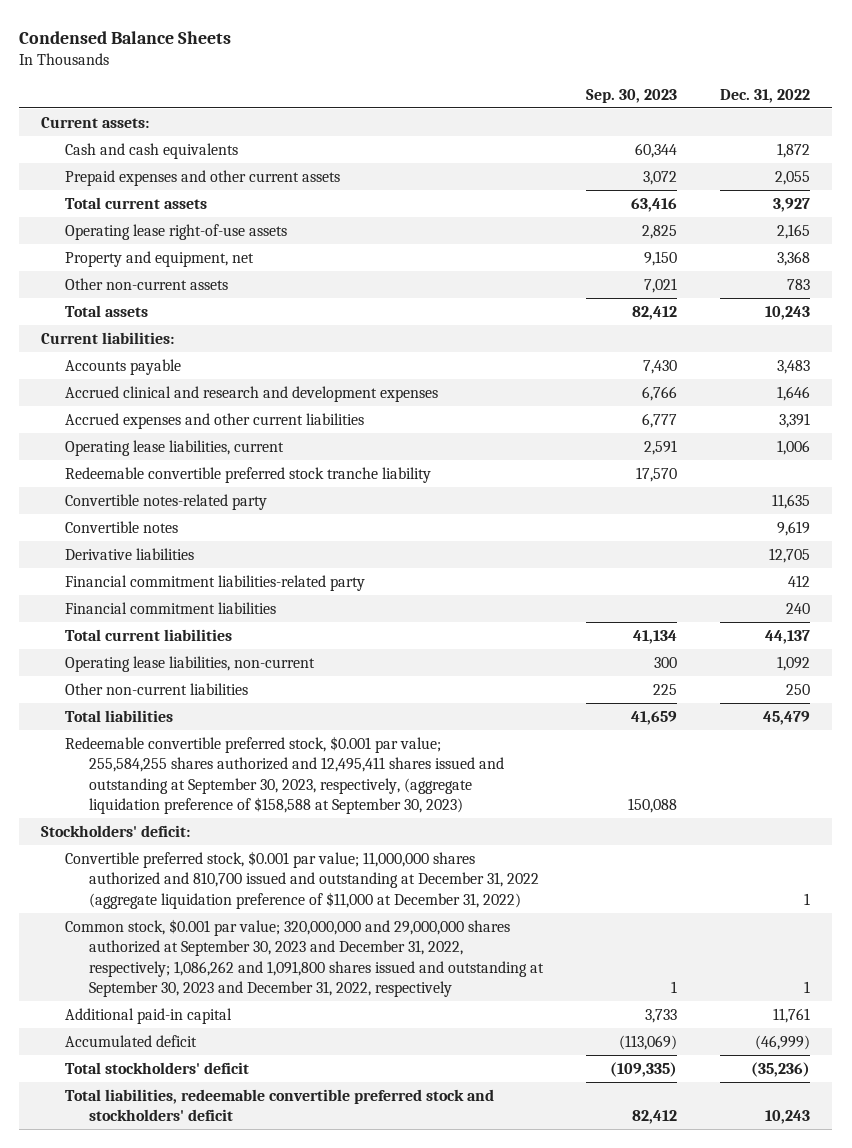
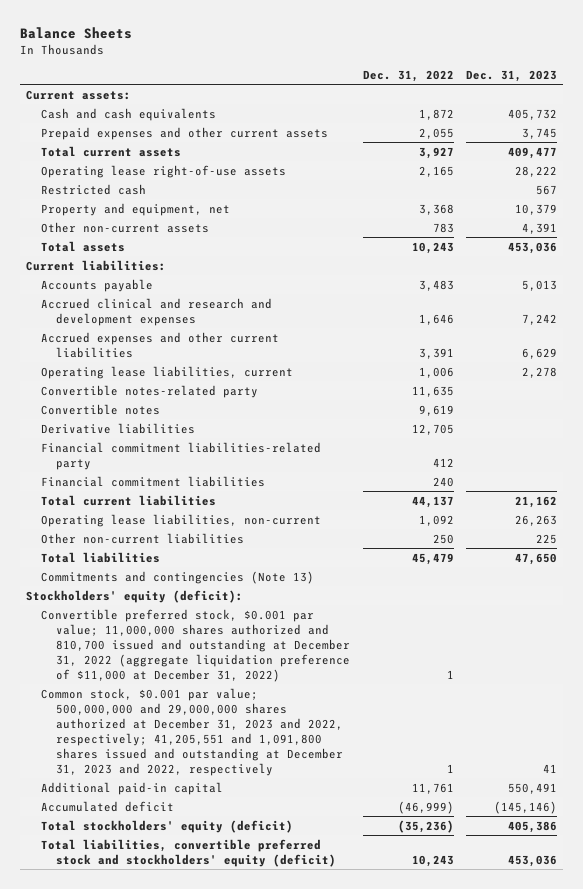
[19,30,232,44] Condensed Balance Sheets -> [19,26,132,39] Balance Sheets
[586,88,678,103] Sep. 30, 2023 -> none
none -> [466,69,558,82] Dec. 31, 2023
none -> [41,183,147,195] Restricted cash
[64,466,431,483] Redeemable convertible preferred stock tranche liability -> none
[64,735,504,814] Redeemable convertible preferred stock, $0.001 par value; 255,584,255 shares authorized and 12,495,411 shares issued and outstanding at September 30, 2023, respectively, (aggregate liquidation preference of $158,588 at September 30, 2023) -> none
none -> [41,570,315,584] Commitments and contingencies (Note 13)
[41,824,191,837] Stockholders' deficit: -> [25,589,243,603] Stockholders' equity (deficit):
[64,918,544,997] Common stock, $0.001 par value; 320,000,000 and 29,000,000 shares authorized at September 30, 2023 and December 31, 2022, respectively; 1,086,262 and 1,091,800 shares issued and outstanding at September 30, 2023 and December 31, 2022, respectively -> [41,687,344,776] Common stock, $0.001 par value; 500,000,000 and 29,000,000 shares authorized at December 31, 2023 and 2022, respectively; 41,205,551 and 1,091,800 shares issued and outstanding at December 31, 2023 and 2022, respectively
[64,1061,249,1074] Total stockholders' deficit -> [41,819,294,833] Total stockholders' equity (deficit)
[64,1088,494,1122] Total liabilities, redeemable convertible preferred stock and stockholders' deficit -> [41,838,337,867] Total liabilities, convertible preferred stock and stockholders' equity (deficit)

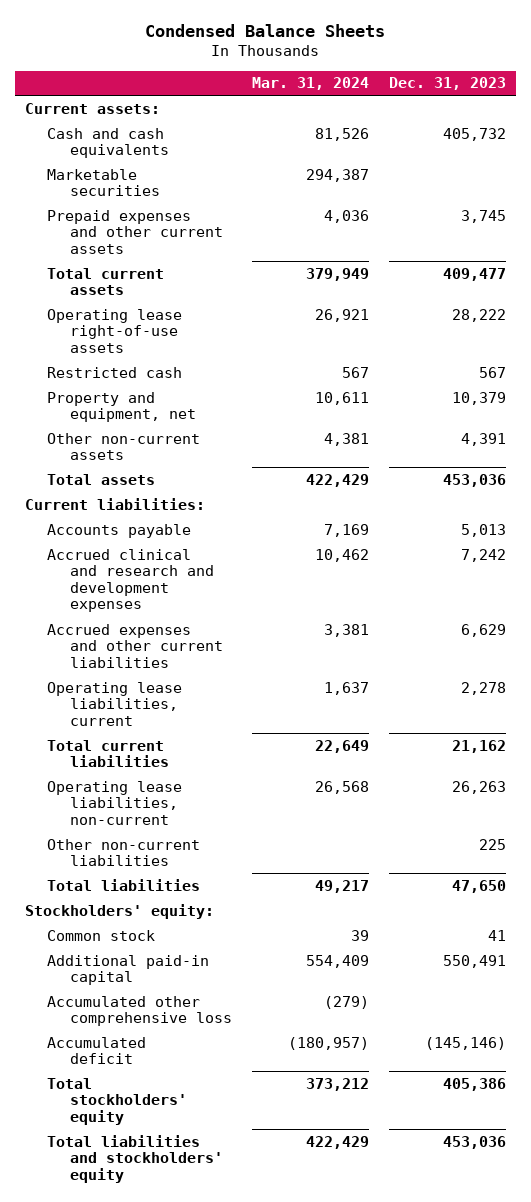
[19,26,132,39] Balance Sheets -> [145,24,386,38] Condensed Balance Sheets
[362,69,454,82] Dec. 31, 2022 -> none
none -> [251,77,369,91] Mar. 31, 2024
none -> [47,168,160,197] Marketable securities
[41,384,259,398] Convertible notes-related party -> none
[41,403,161,415] Convertible notes -> none
[41,422,196,434] Derivative liabilities -> none
[41,441,322,470] Financial commitment liabilities-related party -> none
[41,475,266,487] Financial commitment liabilities -> none
[41,570,315,584] Commitments and contingencies (Note 13) -> none
[41,608,351,682] Convertible preferred stock, $0.001 par value; 11,000,000 shares authorized and 810,700 issued and outstanding at December 31, 2022 (aggregate liquidation preference of $11,000 at December 31, 2022) -> none
[25,589,243,603] Stockholders' equity (deficit): -> [24,903,214,919] Stockholders' equity:
[41,687,344,776] Common stock, $0.001 par value; 500,000,000 and 29,000,000 shares authorized at December 31, 2023 and 2022, respectively; 41,205,551 and 1,091,800 shares issued and outstanding at December 31, 2023 and 2022, respectively -> [47,929,156,941] Common stock
none -> [47,995,232,1027] Accumulated other comprehensive loss
[41,819,294,833] Total stockholders' equity (deficit) -> [47,1077,187,1125] Total stockholders' equity
[41,838,337,867] Total liabilities, convertible preferred stock and stockholders' equity (deficit) -> [47,1134,223,1183] Total liabilities and stockholders' equity

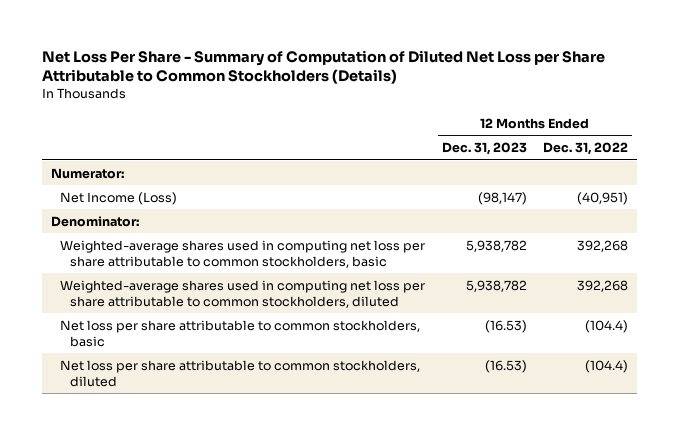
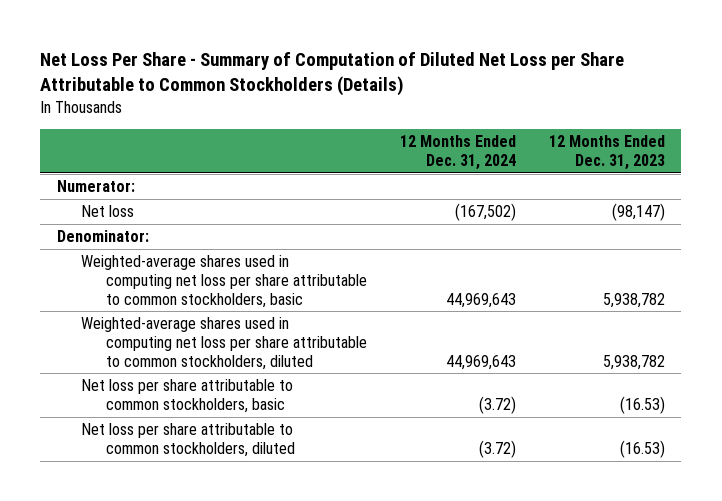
[543,142,629,156] Dec. 31, 2022 -> none
none -> [399,135,516,170] 12 Months Ended Dec. 31, 2024
[60,191,178,205] Net Income (Loss) -> [81,205,135,218] Net loss

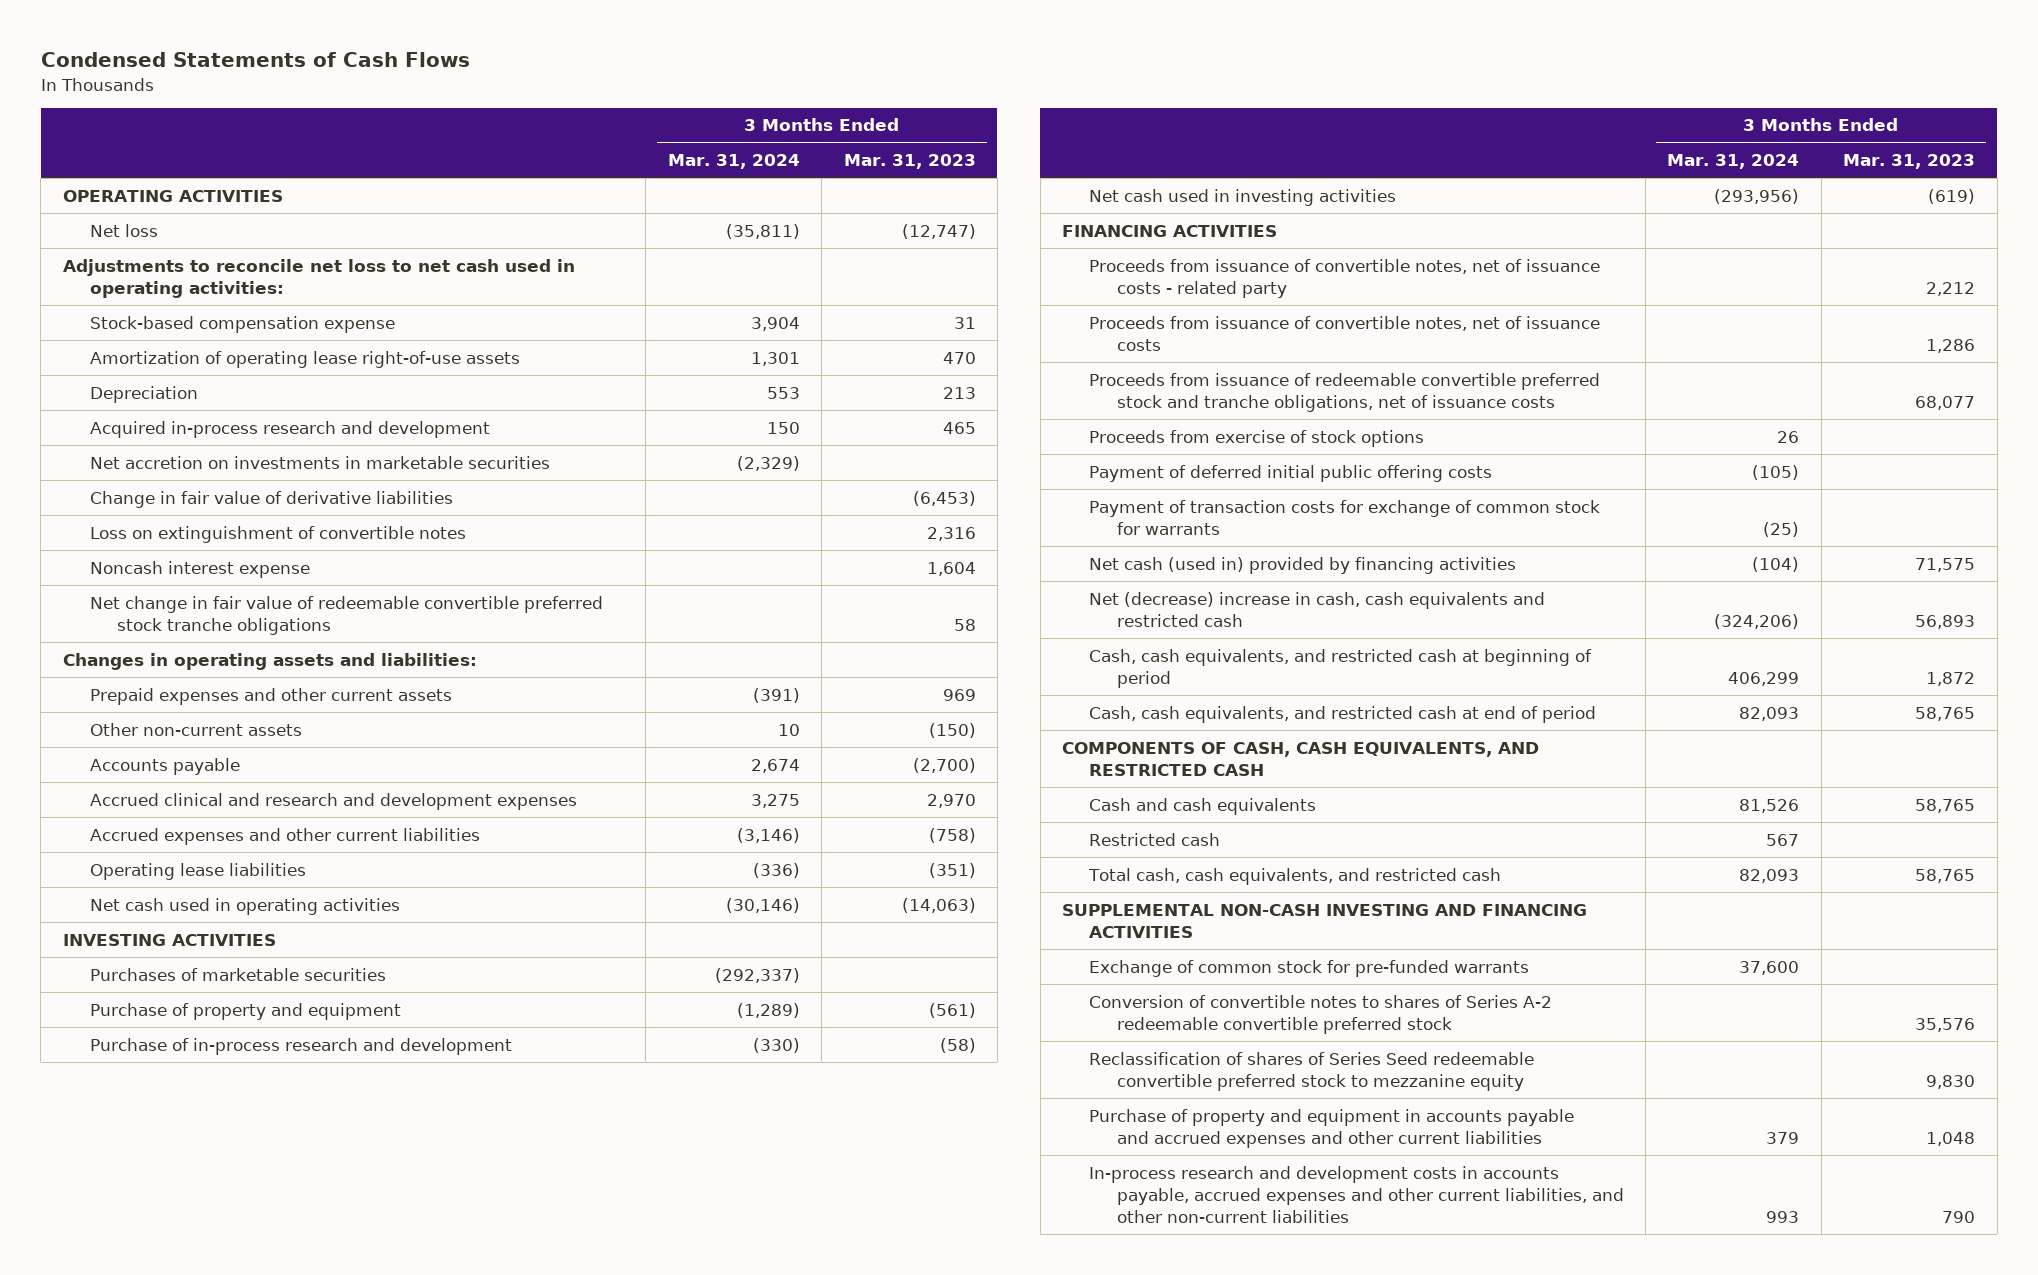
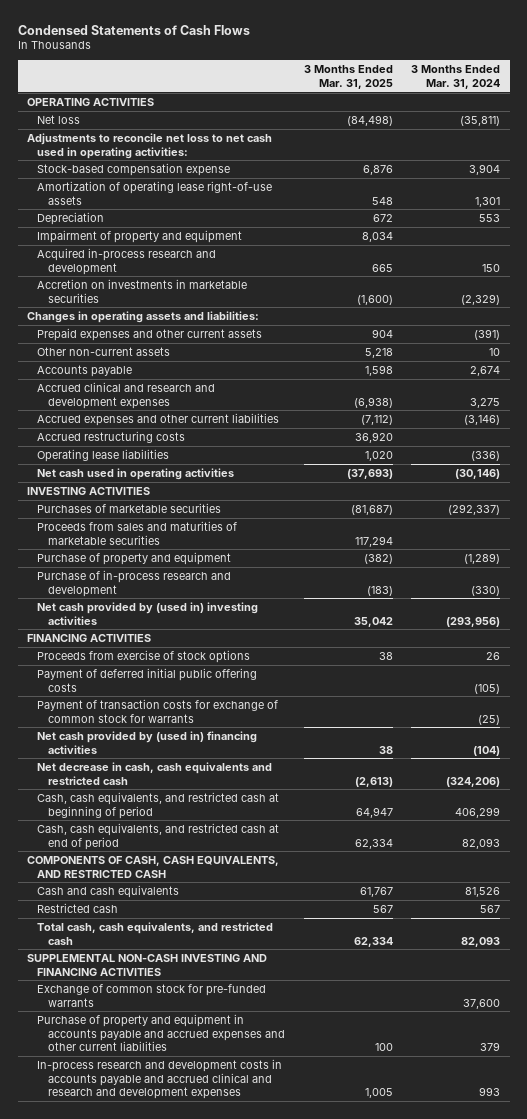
[843,154,976,170] Mar. 31, 2023 -> none
none -> [303,65,393,90] 3 Months Ended Mar. 31, 2025
none -> [37,229,243,243] Impairment of property and equipment
[89,490,453,508] Change in fair value of derivative liabilities -> none
[89,525,466,543] Loss on extinguishment of convertible notes -> none
[89,560,310,578] Noncash interest expense -> none
[89,595,603,635] Net change in fair value of redeemable convertible preferred stock tranche obligations -> none
[89,455,550,469] Net accretion on investments in marketable securities -> [37,278,248,303] Accretion on investments in marketable securities
none -> [37,430,186,443] Accrued restructuring costs
none -> [37,520,238,545] Proceeds from sales and maturities of marketable securities
[1089,188,1397,206] Net cash used in investing activities -> [37,601,259,625] Net cash provided by (used in) investing activities
[1089,258,1601,298] Proceeds from issuance of convertible notes, net of issuance costs - related party -> none
[1089,315,1601,351] Proceeds from issuance of convertible notes, net of issuance costs -> none
[1089,372,1601,412] Proceeds from issuance of redeemable convertible preferred stock and tranche obligations, net of issuance costs -> none
[1089,556,1517,574] Net cash (used in) provided by financing activities -> [37,730,258,754] Net cash provided by (used in) financing activities
[1089,591,1546,627] Net (decrease) increase in cash, cash equivalents and restricted cash -> [37,761,273,785] Net decrease in cash, cash equivalents and restricted cash
[1089,994,1553,1034] Conversion of convertible notes to shares of Series A-2 redeemable convertible preferred stock -> none
[1089,1051,1535,1091] Reclassification of shares of Series Seed redeemable convertible preferred stock to mezzanine equity -> none
[1089,1165,1624,1223] In-process research and development costs in accounts payable, accrued expenses and other current liabilities, and other non-current liabilities -> [37,1058,283,1100] In-process research and development costs in accounts payable and accrued clinical and research and development expenses

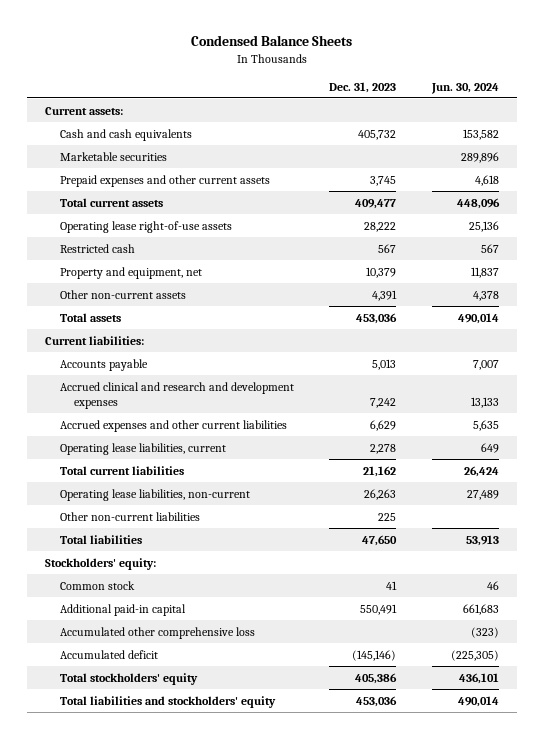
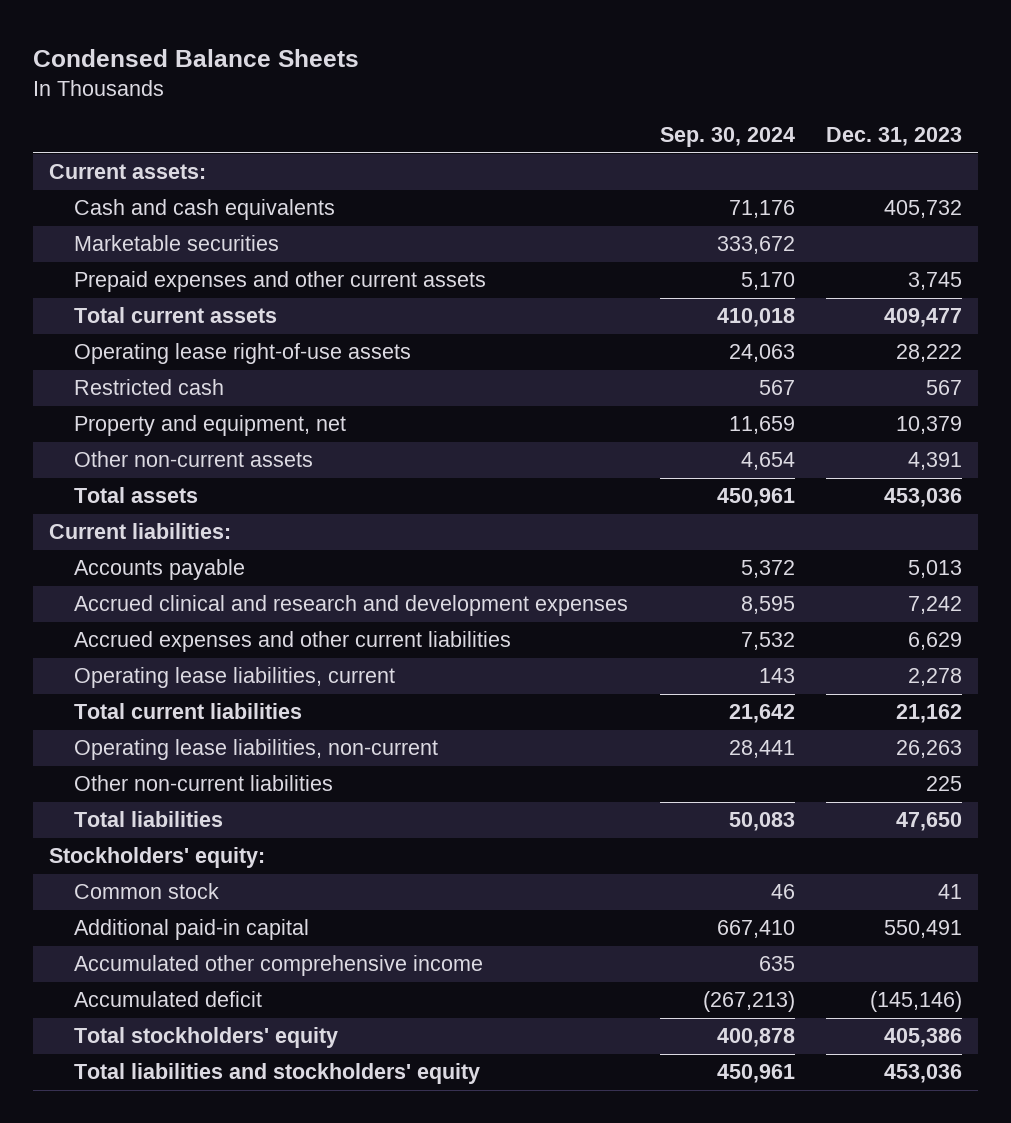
[431,82,500,94] Jun. 30, 2024 -> none
none -> [659,127,795,148] Sep. 30, 2024
[59,626,255,639] Accumulated other comprehensive loss -> [74,955,484,977] Accumulated other comprehensive income

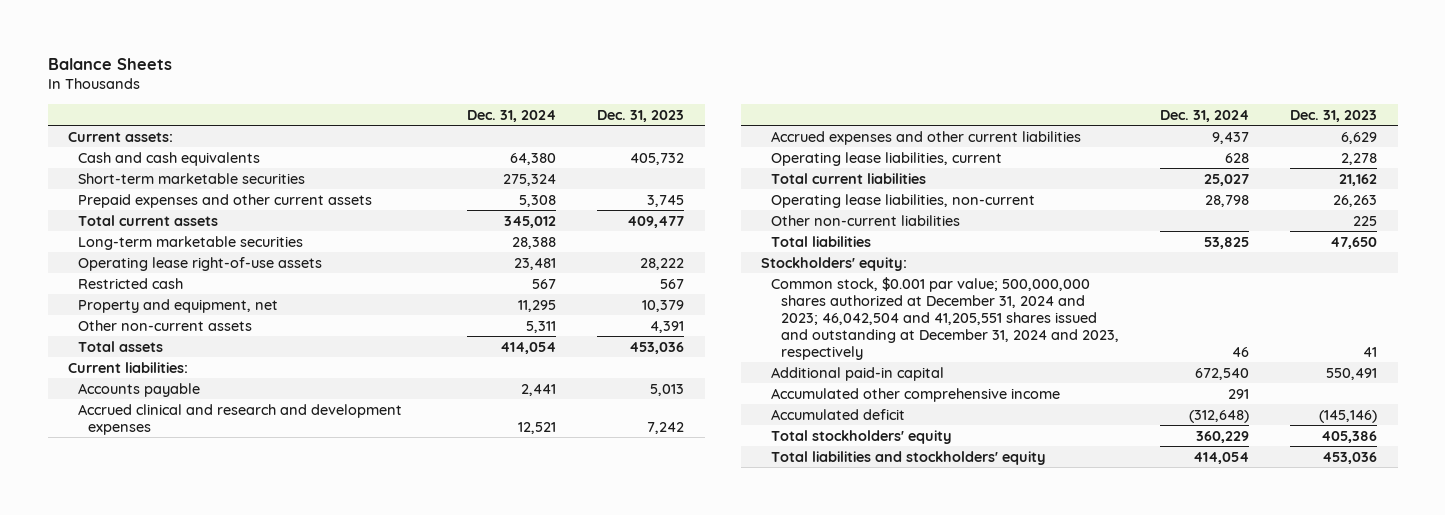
[33,48,360,67] Condensed Balance Sheets -> [47,58,172,71] Balance Sheets
[659,127,795,148] Sep. 30, 2024 -> none
none -> [467,109,557,122] Dec. 31, 2024
[74,235,280,252] Marketable securities -> [78,172,306,184] Short-term marketable securities
none -> [78,235,304,250] Long-term marketable securities
[74,883,220,900] Common stock -> [771,276,1120,360] Common stock, $0.001 par value; 500,000,000 shares authorized at December 31, 2024 and 2023; 46,042,504 and 41,205,551 shares issued and outstanding at December 31, 2024 and 2023, respectively

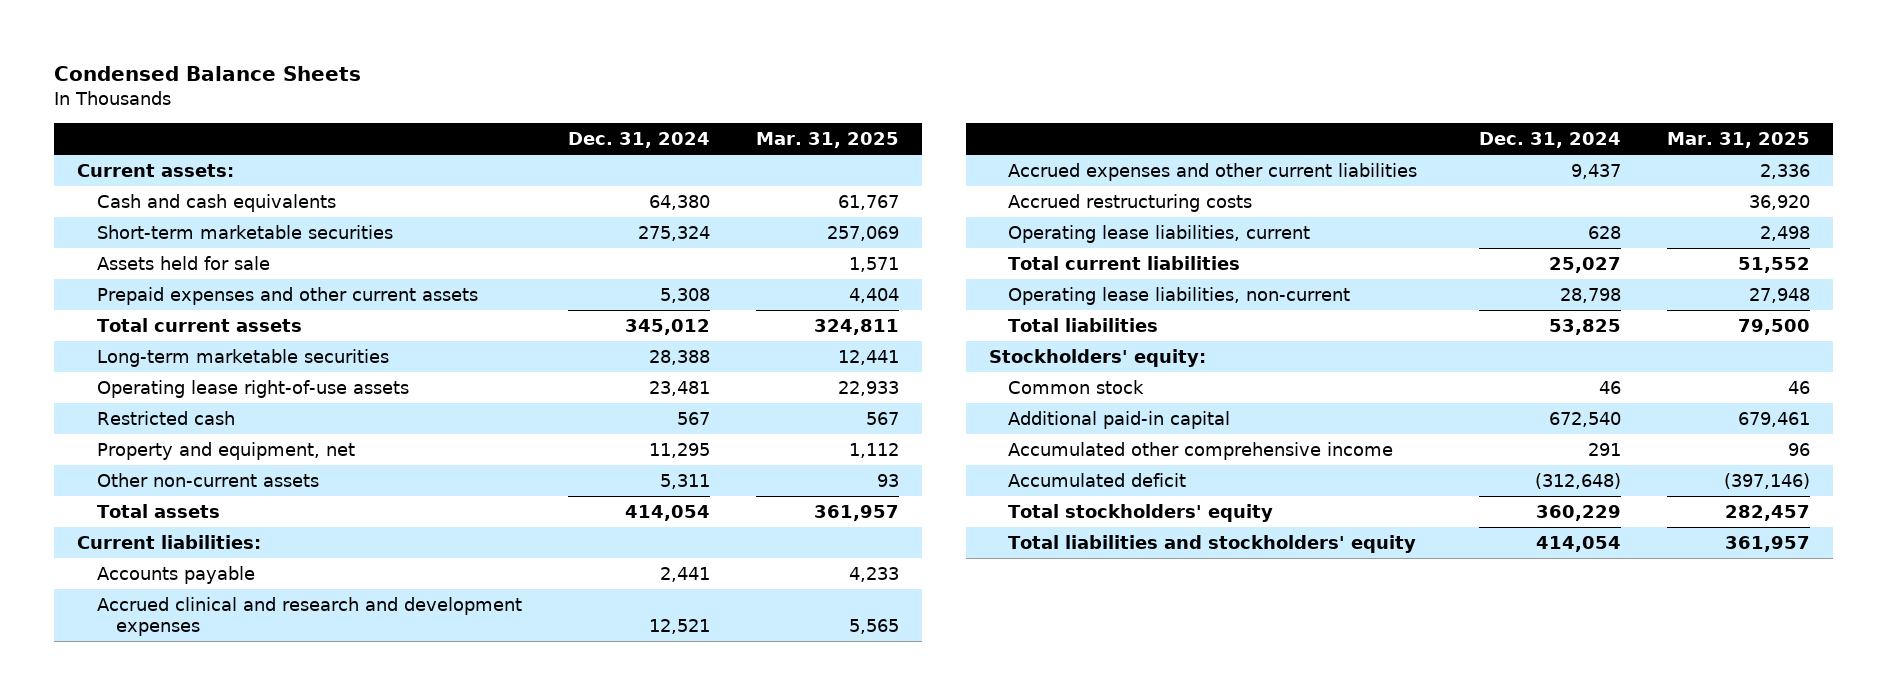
[47,58,172,71] Balance Sheets -> [54,66,362,82] Condensed Balance Sheets
[597,109,685,122] Dec. 31, 2023 -> none
none -> [755,131,899,148] Mar. 31, 2025
none -> [96,256,270,271] Assets held for sale
none -> [1008,194,1253,213] Accrued restructuring costs
[771,214,961,226] Other non-current liabilities -> none
[771,276,1120,360] Common stock, $0.001 par value; 500,000,000 shares authorized at December 31, 2024 and 2023; 46,042,504 and 41,205,551 shares issued and outstanding at December 31, 2024 and 2023, respectively -> [1008,380,1145,395] Common stock

